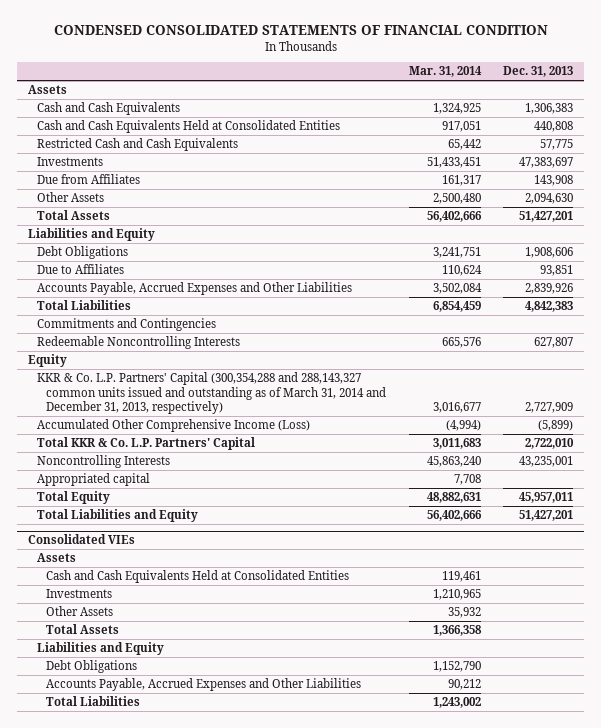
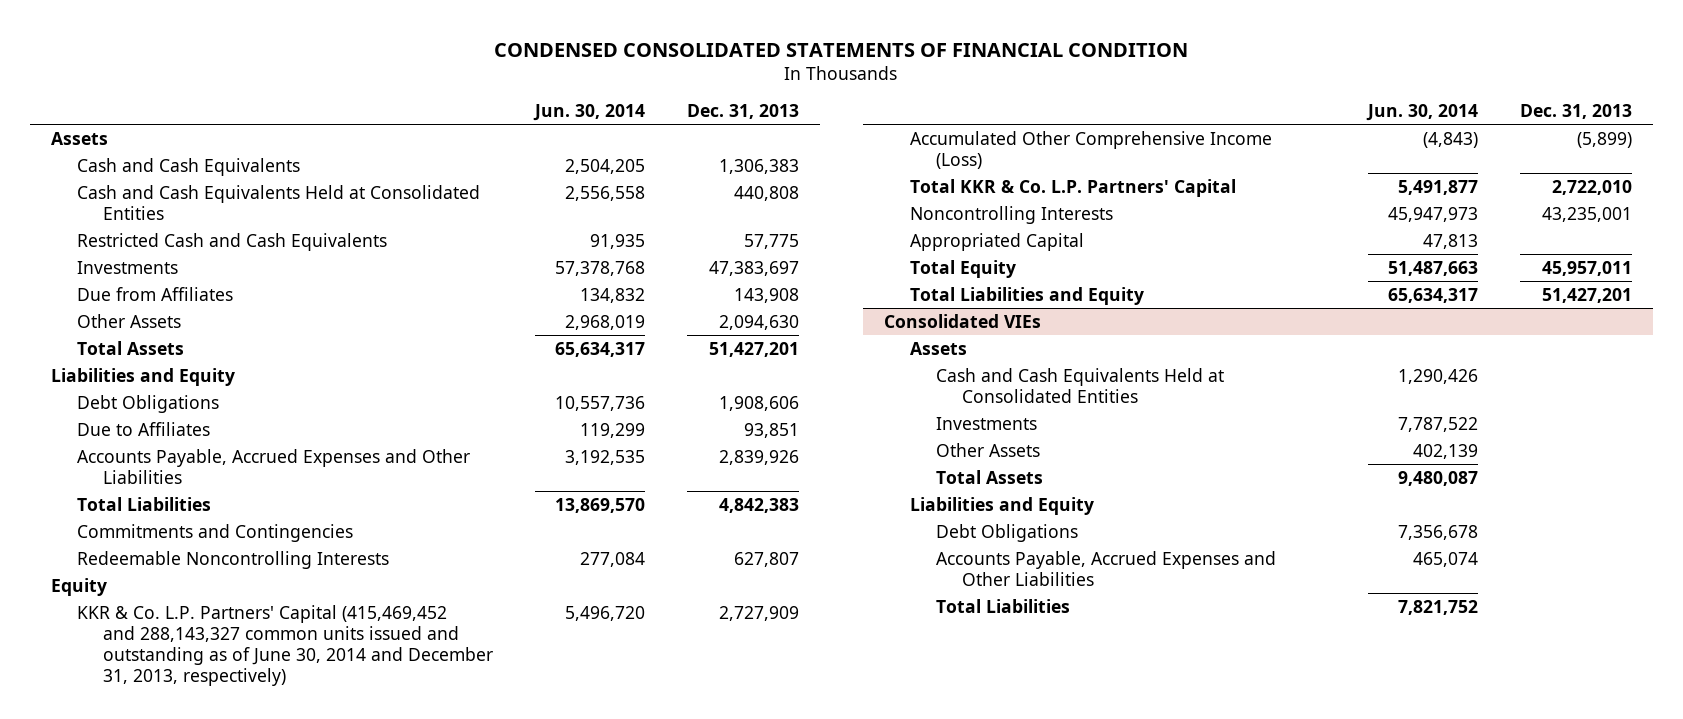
[408,66,482,78] Mar. 31, 2014 -> none
none -> [532,104,645,122] Jun. 30, 2014
[37,372,387,415] KKR & Co. L.P. Partners' Capital (300,354,288 and 288,143,327 common units issued and outstanding as of March 31, 2014 and December 31, 2013, respectively) -> [76,604,493,686] KKR & Co. L.P. Partners' Capital (415,469,452 and 288,143,327 common units issued and outstanding as of June 30, 2014 and December 31, 2013, respectively)
[37,473,151,487] Appropriated capital -> [910,232,1085,251] Appropriated Capital

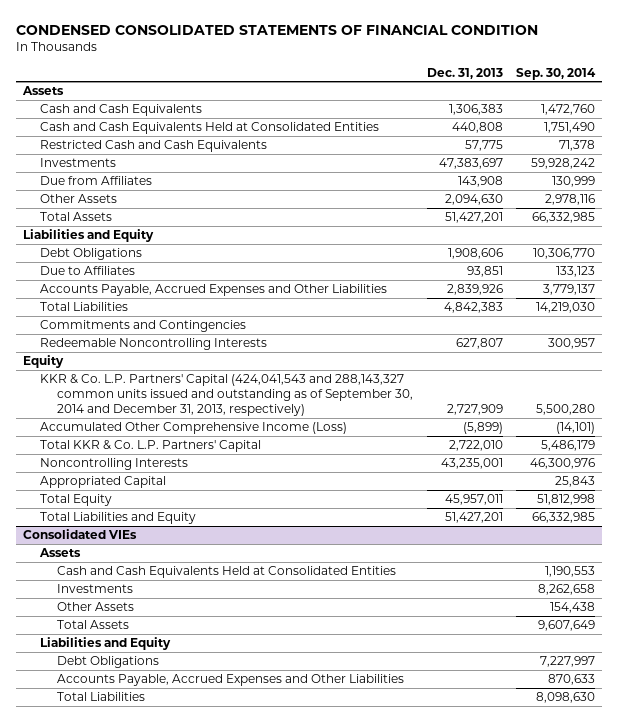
[532,104,645,122] Jun. 30, 2014 -> none
none -> [516,67,597,80] Sep. 30, 2014
[76,604,493,686] KKR & Co. L.P. Partners' Capital (415,469,452 and 288,143,327 common units issued and outstanding as of June 30, 2014 and December 31, 2013, respectively) -> [40,374,414,416] KKR & Co. L.P. Partners' Capital (424,041,543 and 288,143,327 common units issued and outstanding as of September 30, 2014 and December 31, 2013, respectively)

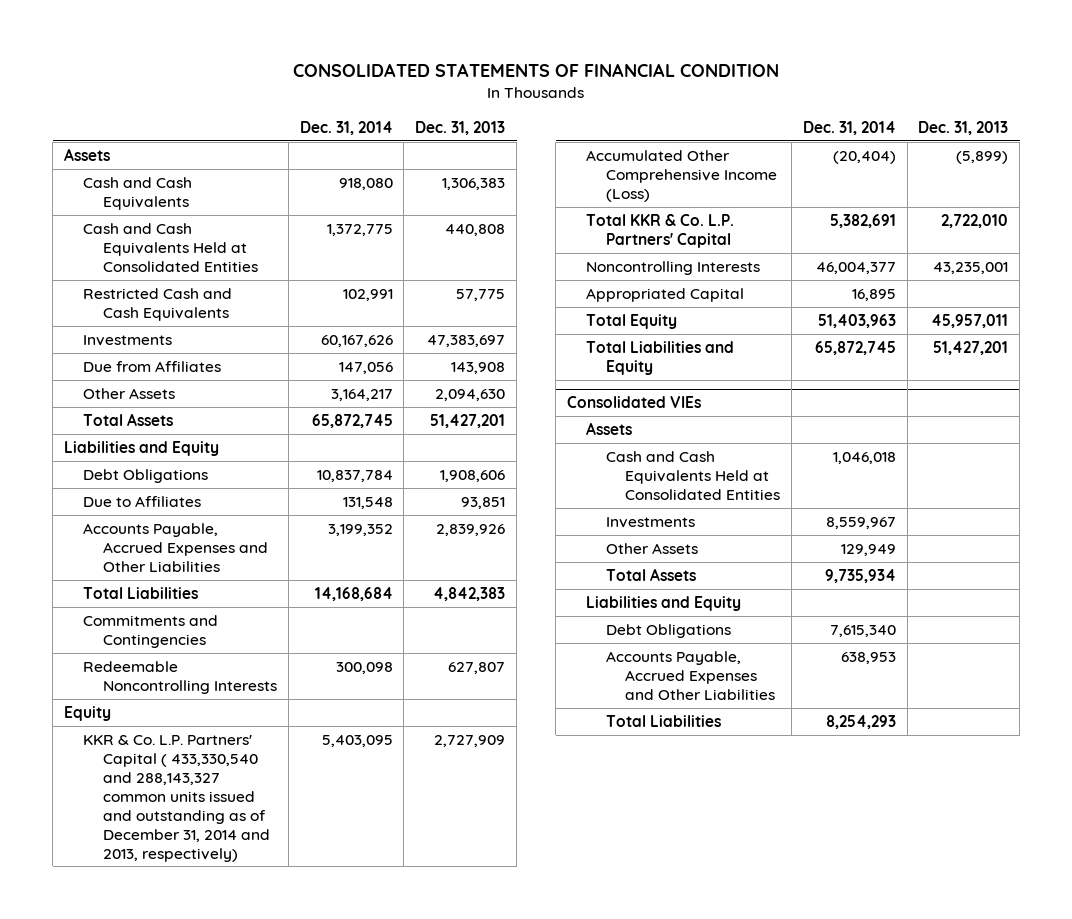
[16,24,539,35] CONDENSED CONSOLIDATED STATEMENTS OF FINANCIAL CONDITION -> [293,63,780,78] CONSOLIDATED STATEMENTS OF FINANCIAL CONDITION
[516,67,597,80] Sep. 30, 2014 -> none
none -> [299,120,393,135] Dec. 31, 2014
[40,374,414,416] KKR & Co. L.P. Partners' Capital (424,041,543 and 288,143,327 common units issued and outstanding as of September 30, 2014 and December 31, 2013, respectively) -> [83,734,270,862] KKR & Co. L.P. Partners' Capital ( 433,330,540 and 288,143,327 common units issued and outstanding as of December 31, 2014 and 2013, respectively)

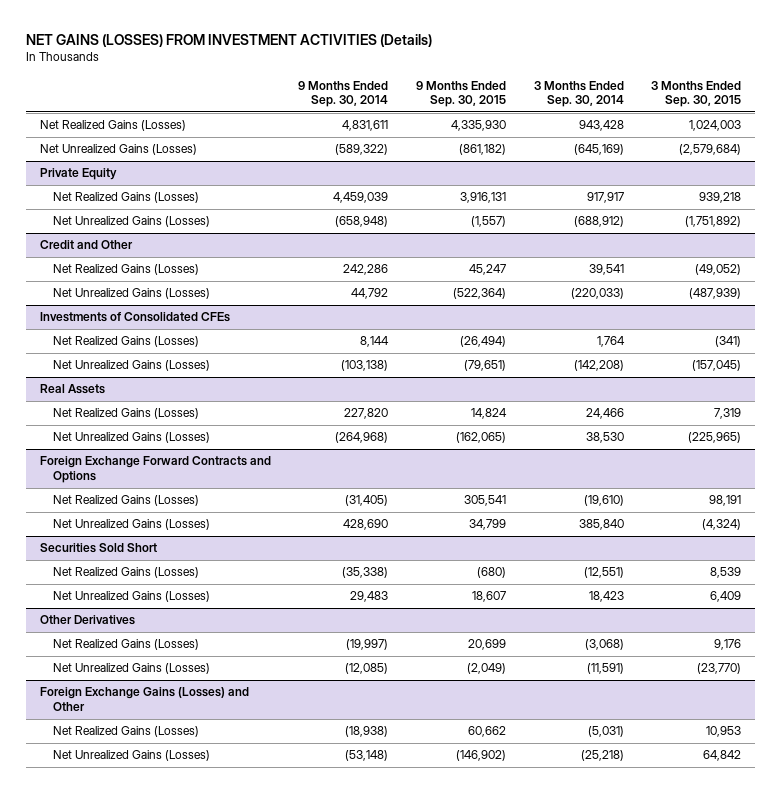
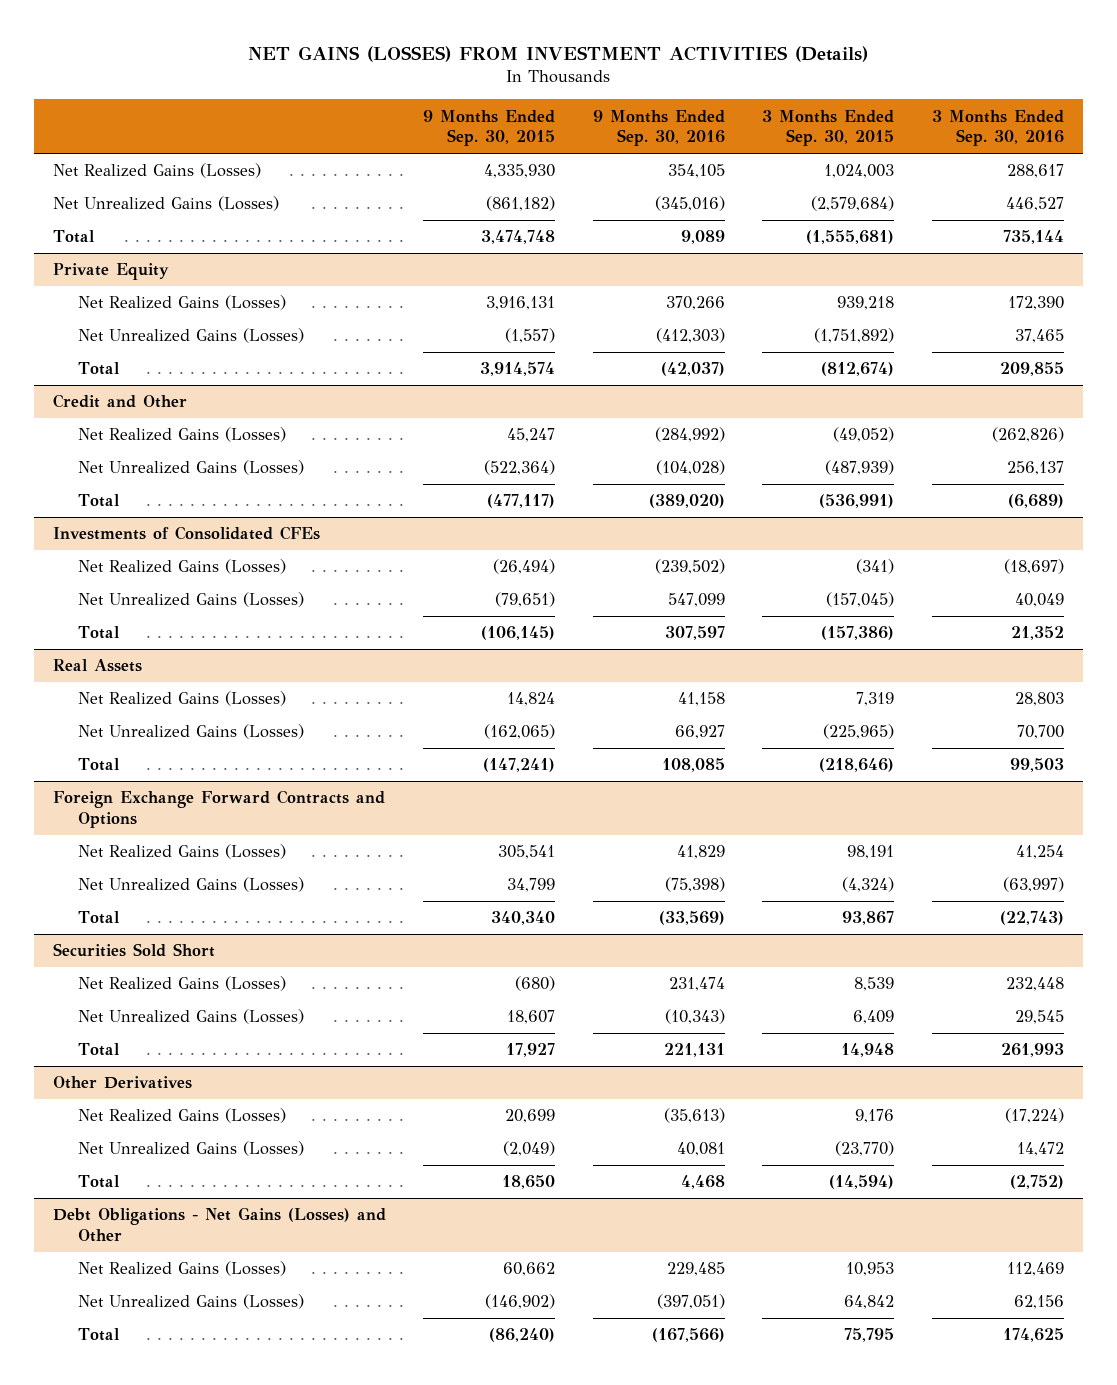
[298,80,389,108] 9 Months Ended Sep. 30, 2014 -> none
[533,80,624,108] 3 Months Ended Sep. 30, 2014 -> none
none -> [592,109,725,147] 9 Months Ended Sep. 30, 2016
none -> [931,109,1064,147] 3 Months Ended Sep. 30, 2016
none -> [52,230,95,244] Total
none -> [78,362,121,376] Total
none -> [78,494,121,508] Total
none -> [78,626,121,640] Total
none -> [78,758,121,772] Total
none -> [78,911,121,925] Total
none -> [78,1043,121,1057] Total
none -> [78,1175,121,1189] Total
[39,687,249,712] Foreign Exchange Gains (Losses) and Other -> [52,1207,386,1243] Debt Obligations - Net Gains (Losses) and Other
none -> [78,1328,121,1342] Total

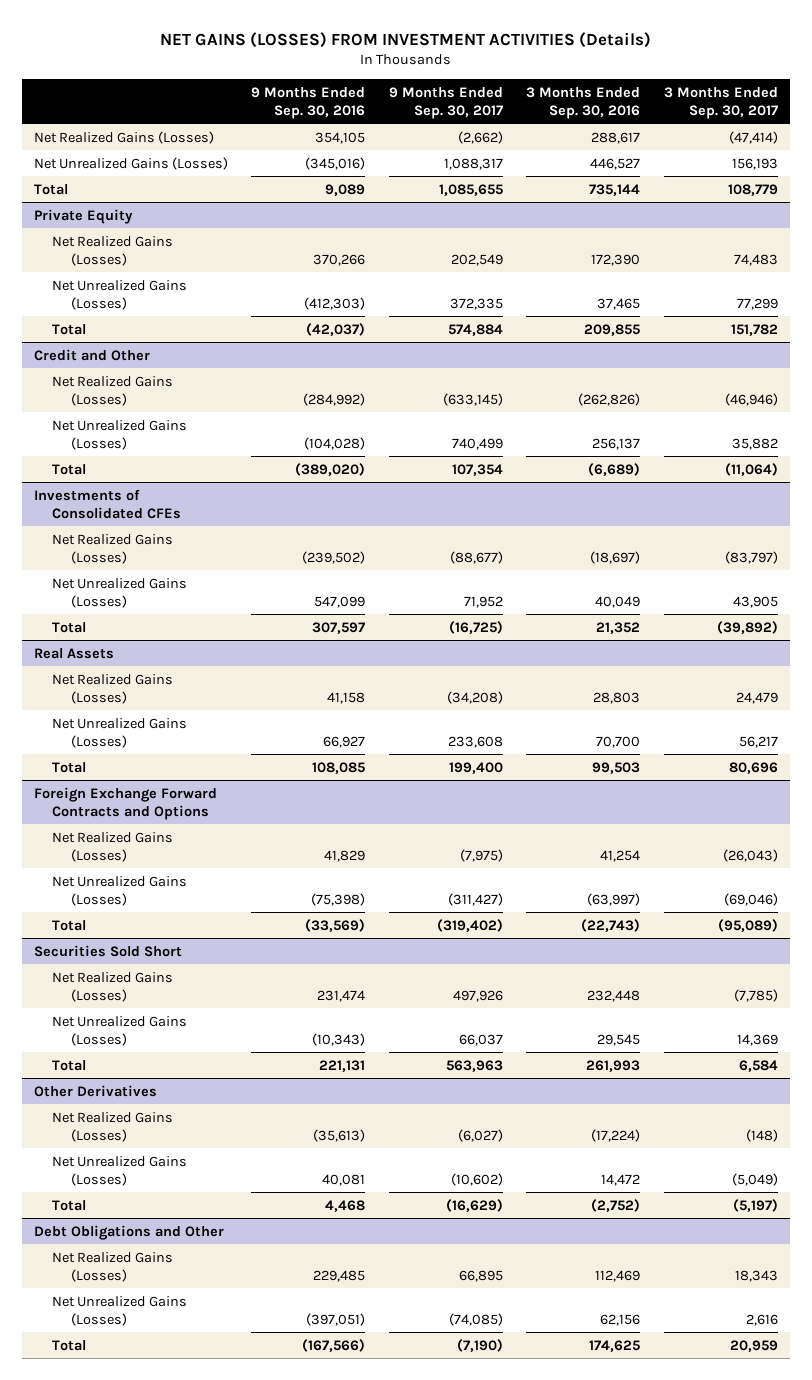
[423,109,556,147] 9 Months Ended Sep. 30, 2015 -> none
[762,109,895,147] 3 Months Ended Sep. 30, 2015 -> none
none -> [388,86,503,119] 9 Months Ended Sep. 30, 2017
none -> [663,86,778,119] 3 Months Ended Sep. 30, 2017
[52,1207,386,1243] Debt Obligations - Net Gains (Losses) and Other -> [33,1224,224,1240] Debt Obligations and Other

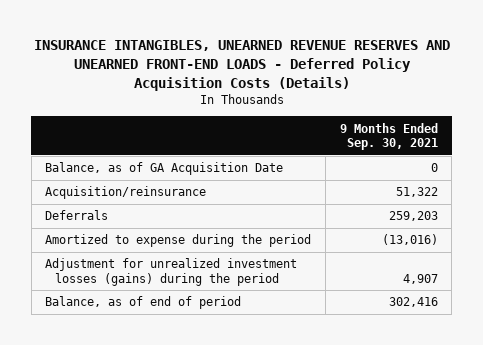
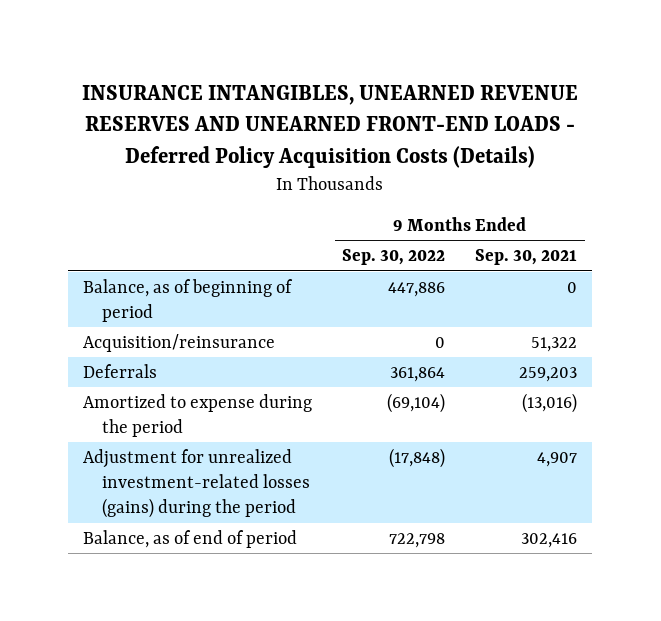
none -> [342,249,446,266] Sep. 30, 2022
[45,162,284,176] Balance, as of GA Acquisition Date -> [83,278,294,323] Balance, as of beginning of period
[45,258,298,286] Adjustment for unrealized investment losses (gains) during the period -> [83,448,310,519] Adjustment for unrealized investment-related losses (gains) during the period

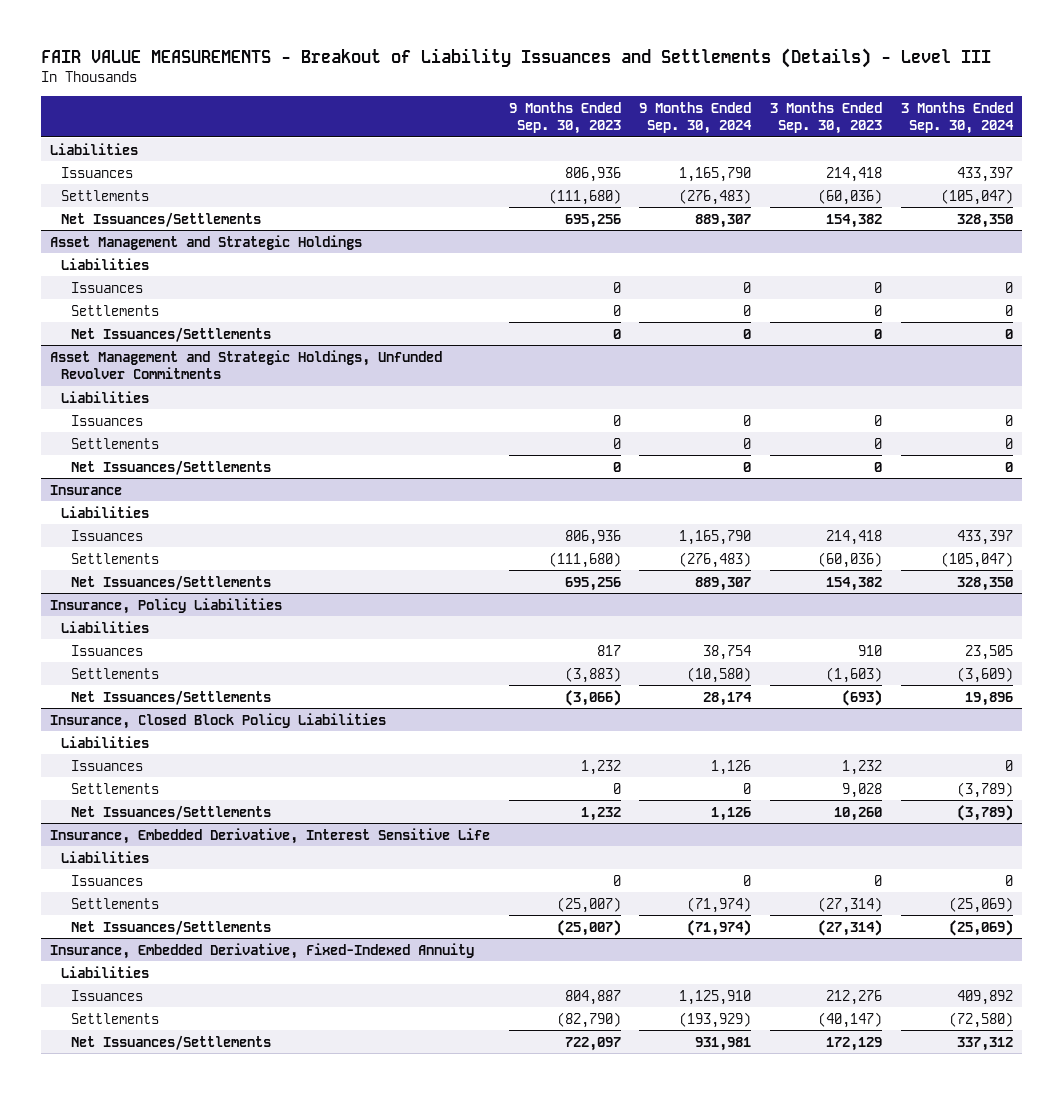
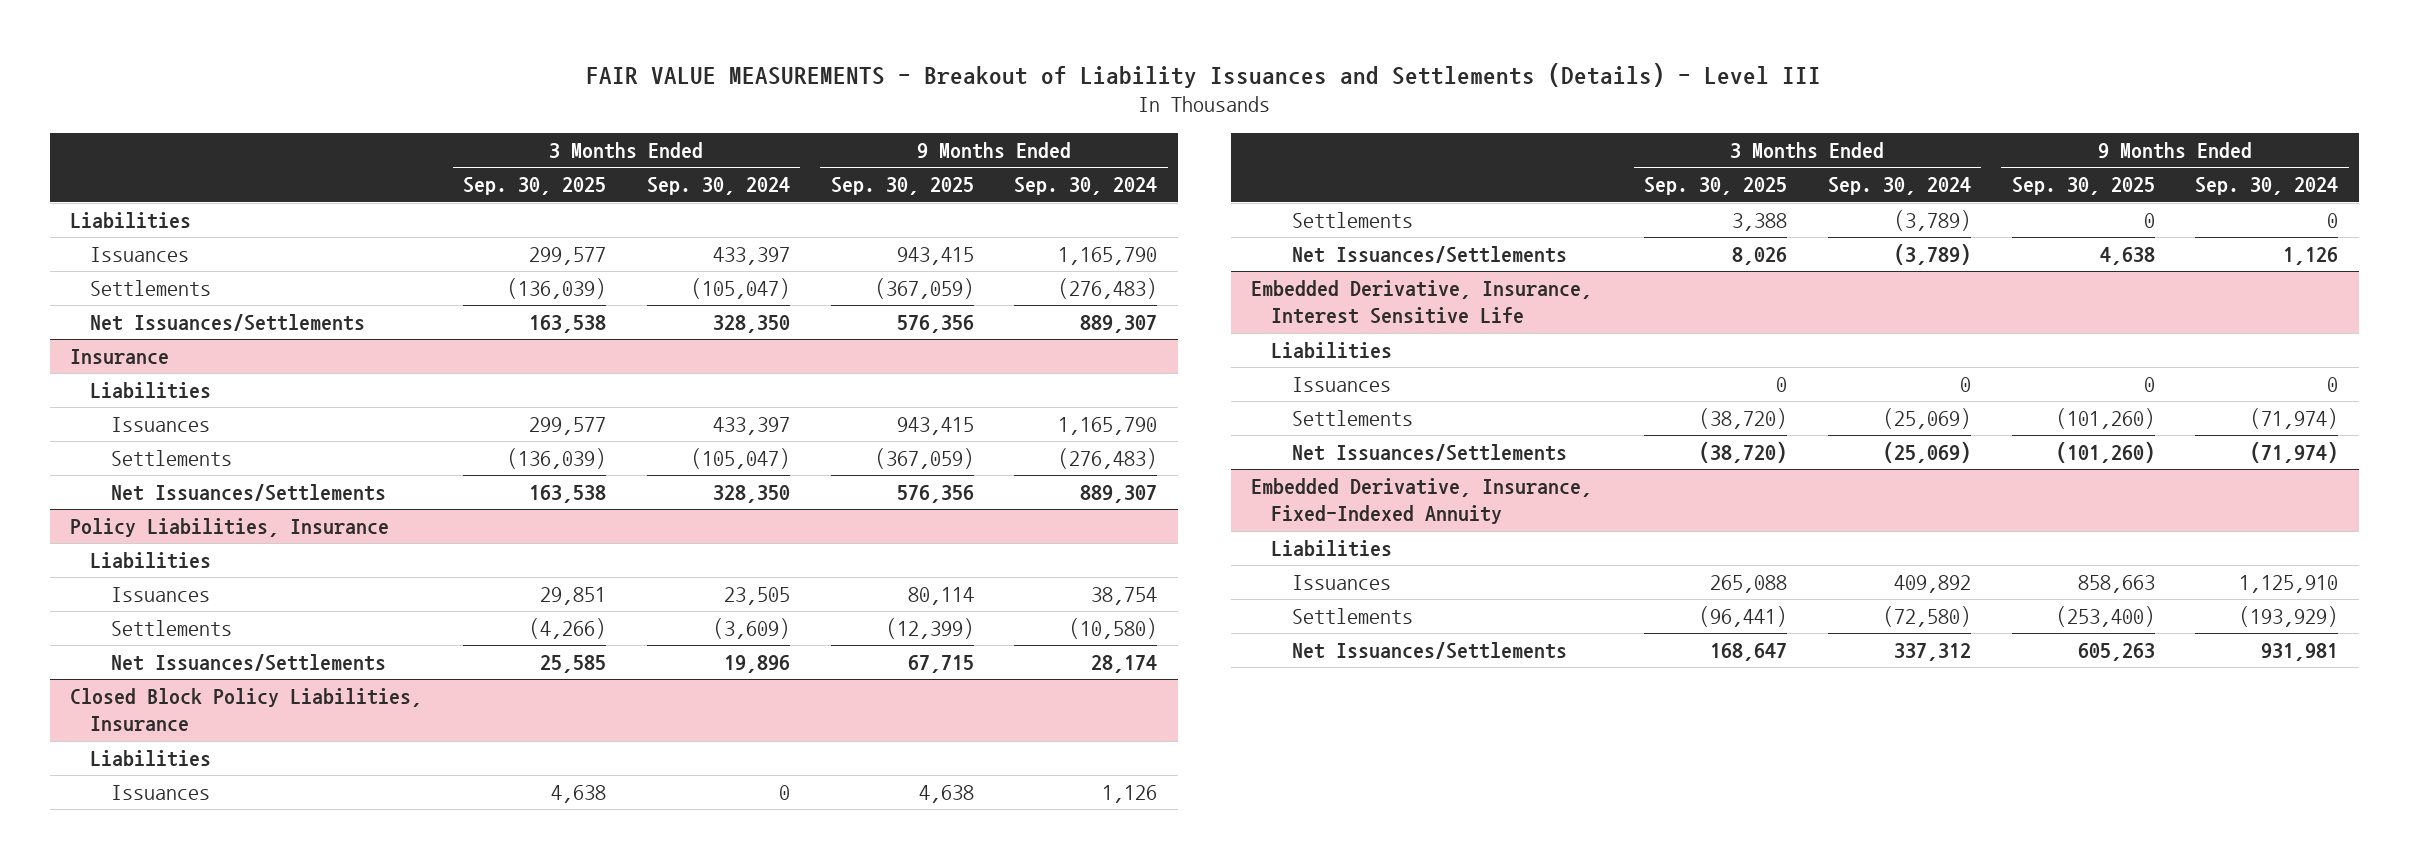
[508,101,621,135] 9 Months Ended Sep. 30, 2023 -> none
[770,101,883,135] 3 Months Ended Sep. 30, 2023 -> none
none -> [462,177,606,196] Sep. 30, 2025
none -> [830,177,974,196] Sep. 30, 2025
[50,234,363,250] Asset Management and Strategic Holdings -> none
[60,257,149,270] Liabilities -> none
[71,281,144,293] Issuances -> none
[71,304,160,316] Settlements -> none
[71,326,272,342] Net Issuances/Settlements -> none
[50,349,443,380] Asset Management and Strategic Holdings, Unfunded Revolver Commitments -> none
[60,390,149,403] Liabilities -> none
[71,414,144,426] Issuances -> none
[71,437,160,449] Settlements -> none
[71,459,272,475] Net Issuances/Settlements -> none
[50,597,283,614] Insurance, Policy Liabilities -> [70,518,390,538] Policy Liabilities, Insurance
[50,712,387,729] Insurance, Closed Block Policy Liabilities -> [70,688,423,733] Closed Block Policy Liabilities, Insurance
[50,827,491,844] Insurance, Embedded Derivative, Interest Sensitive Life -> [1251,280,1593,325] Embedded Derivative, Insurance, Interest Sensitive Life
[50,942,475,959] Insurance, Embedded Derivative, Fixed-Indexed Annuity -> [1251,478,1593,525] Embedded Derivative, Insurance, Fixed-Indexed Annuity

